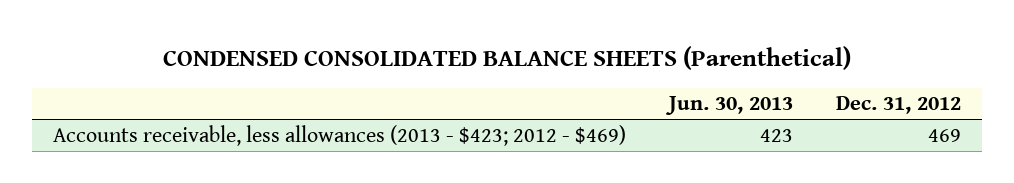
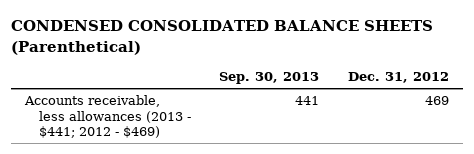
[665,96,794,116] Jun. 30, 2013 -> none
none -> [219,72,320,85] Sep. 30, 2013
[53,125,627,147] Accounts receivable, less allowances (2013 - $423; 2012 - $469) -> [24,95,192,139] Accounts receivable, less allowances (2013 - $441; 2012 - $469)

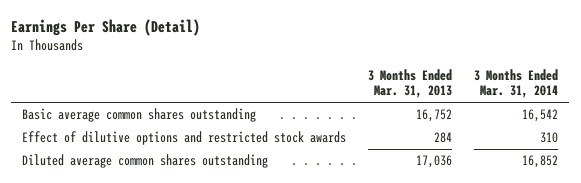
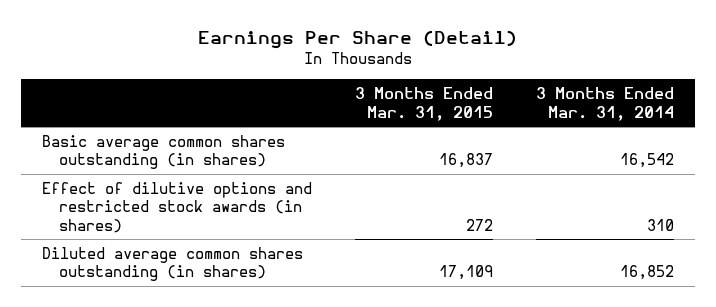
[368,68,453,99] 3 Months Ended Mar. 31, 2013 -> none
none -> [354,87,493,121] 3 Months Ended Mar. 31, 2015
[22,108,257,123] Basic average common shares outstanding -> [42,134,286,170] Basic average common shares outstanding (in shares)
[22,131,347,146] Effect of dilutive options and restricted stock awards -> [42,181,313,233] Effect of dilutive options and restricted stock awards (in shares)
[22,154,269,169] Diluted average common shares outstanding -> [42,246,304,282] Diluted average common shares outstanding (in shares)

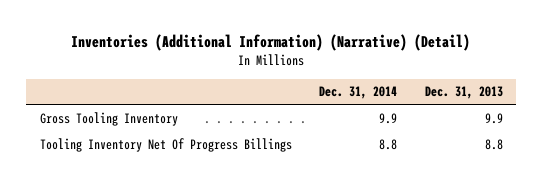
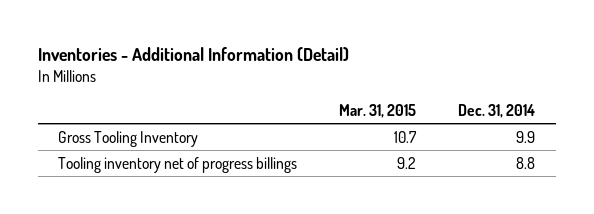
[71,34,471,52] Inventories (Additional Information) (Narrative) (Detail) -> [37,47,349,62] Inventories - Additional Information (Detail)
[424,86,503,100] Dec. 31, 2013 -> none
none -> [339,103,417,118] Mar. 31, 2015
[40,137,293,152] Tooling Inventory Net Of Progress Billings -> [58,156,298,173] Tooling inventory net of progress billings

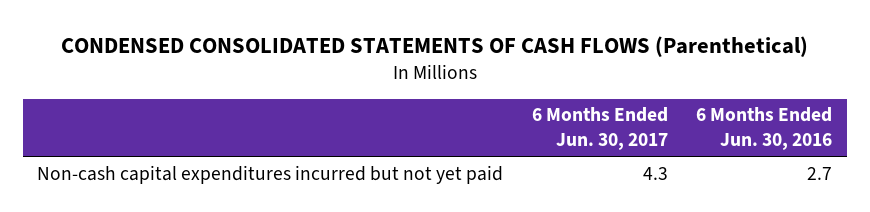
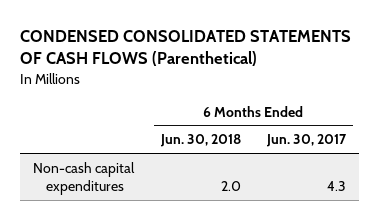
[696,107,833,151] 6 Months Ended Jun. 30, 2016 -> none
none -> [159,134,241,148] Jun. 30, 2018
[37,164,504,184] Non-cash capital expenditures incurred but not yet paid -> [33,161,136,195] Non-cash capital expenditures

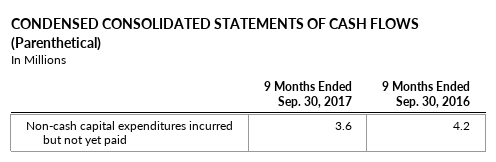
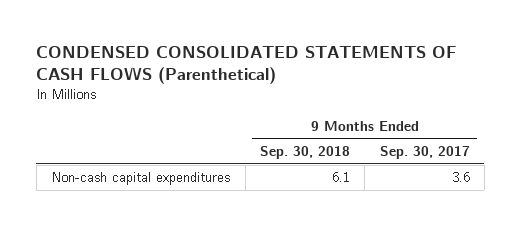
[382,81,471,108] 9 Months Ended Sep. 30, 2016 -> none
none -> [259,146,350,160] Sep. 30, 2018
[25,120,233,147] Non-cash capital expenditures incurred but not yet paid -> [51,172,231,186] Non-cash capital expenditures

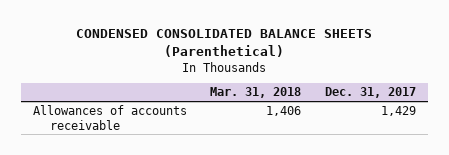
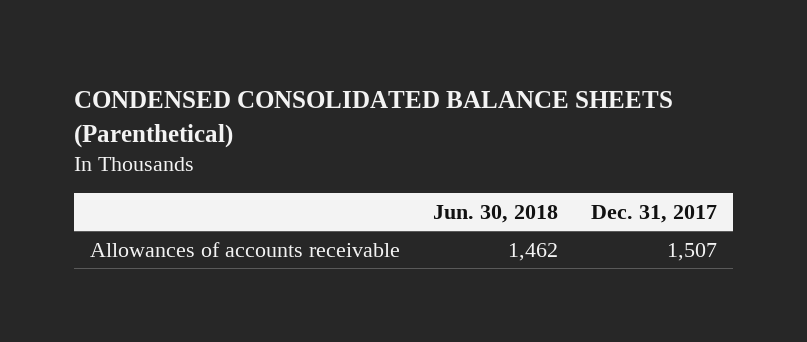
[210,87,302,99] Mar. 31, 2018 -> none
none -> [432,204,558,223] Jun. 30, 2018
[381,106,417,117] 1,429 -> [666,242,717,261] 1,507

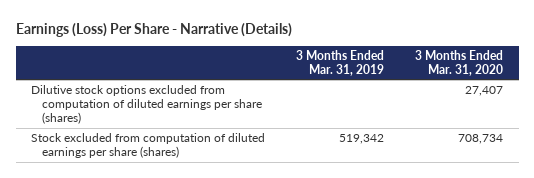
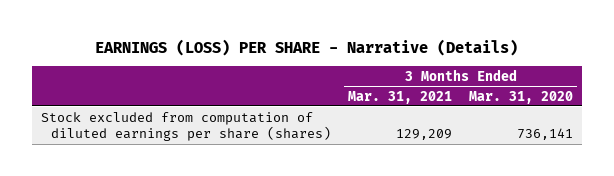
[15,22,292,37] Earnings (Loss) Per Share - Narrative (Details) -> [95,38,519,56] EARNINGS (LOSS) PER SHARE - Narrative (Details)
[296,49,385,76] 3 Months Ended Mar. 31, 2019 -> none
none -> [348,90,453,104] Mar. 31, 2021
[31,85,262,124] Dilutive stock options excluded from computation of diluted earnings per share (shares) -> none
[458,134,504,145] 708,734 -> [517,128,574,141] 736,141

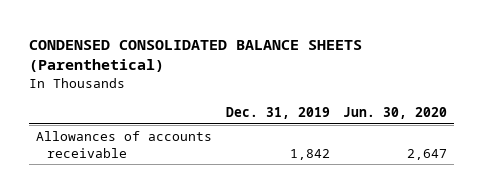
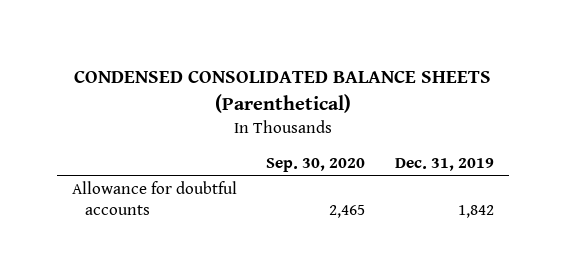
[343,107,448,120] Jun. 30, 2020 -> none
none -> [266,158,366,173] Sep. 30, 2020
[36,131,213,158] Allowances of accounts receivable -> [71,180,237,215] Allowance for doubtful accounts

